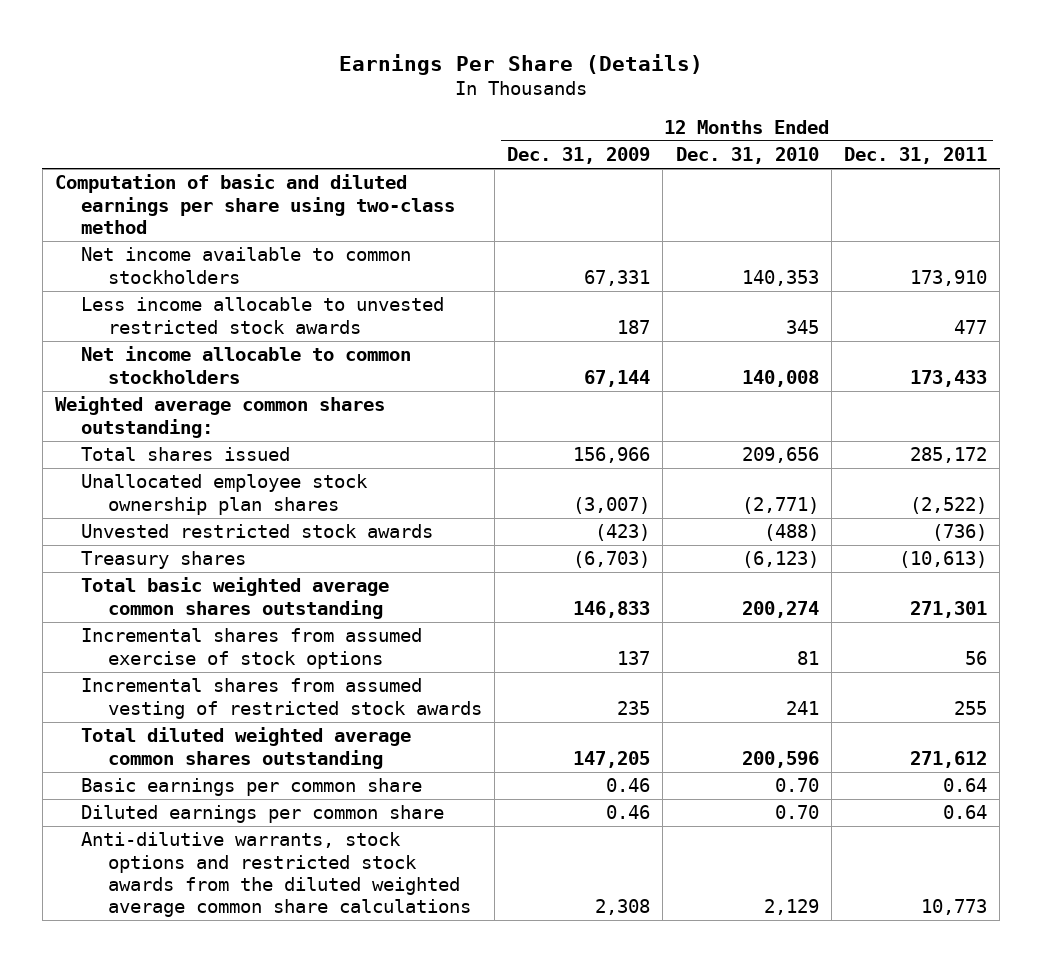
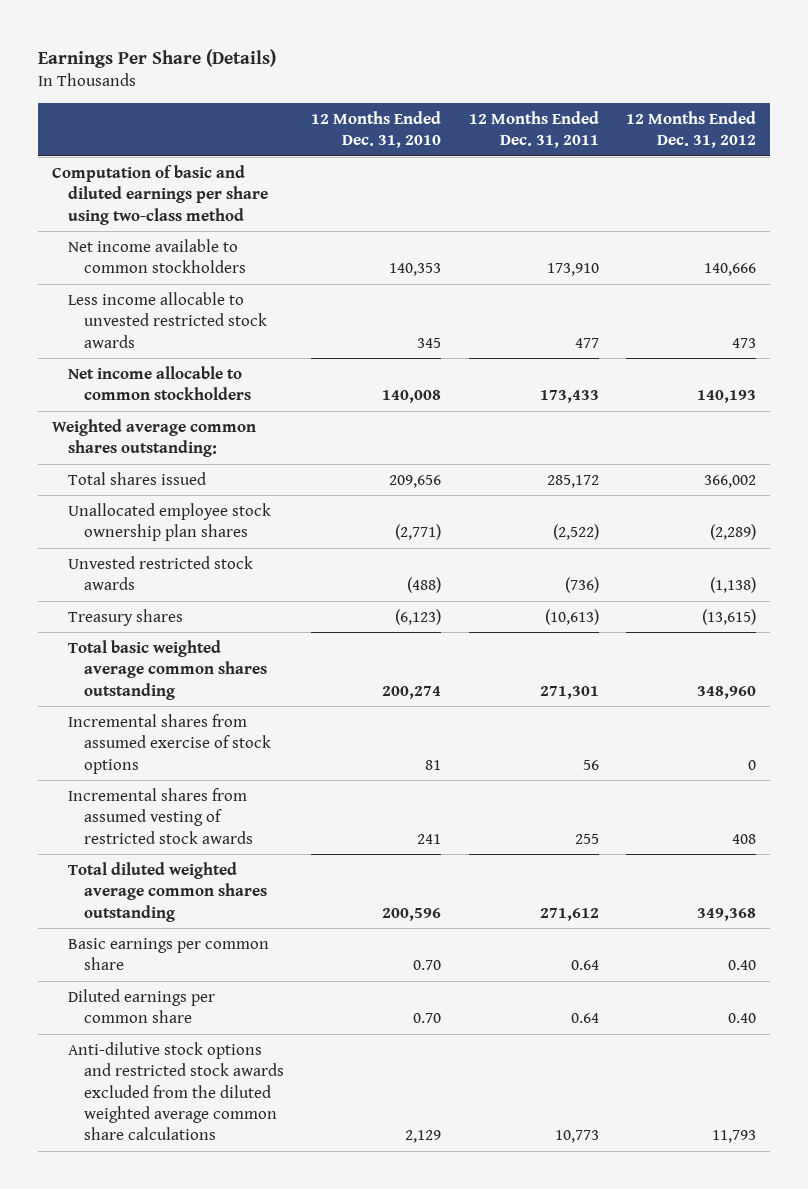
[507,147,651,165] Dec. 31, 2009 -> none
none -> [626,110,757,148] 12 Months Ended Dec. 31, 2012
[81,832,471,918] Anti-dilutive warrants, stock options and restricted stock awards from the diluted weighted average common share calculations -> [68,1041,284,1141] Anti-dilutive stock options and restricted stock awards excluded from the diluted weighted average common share calculations

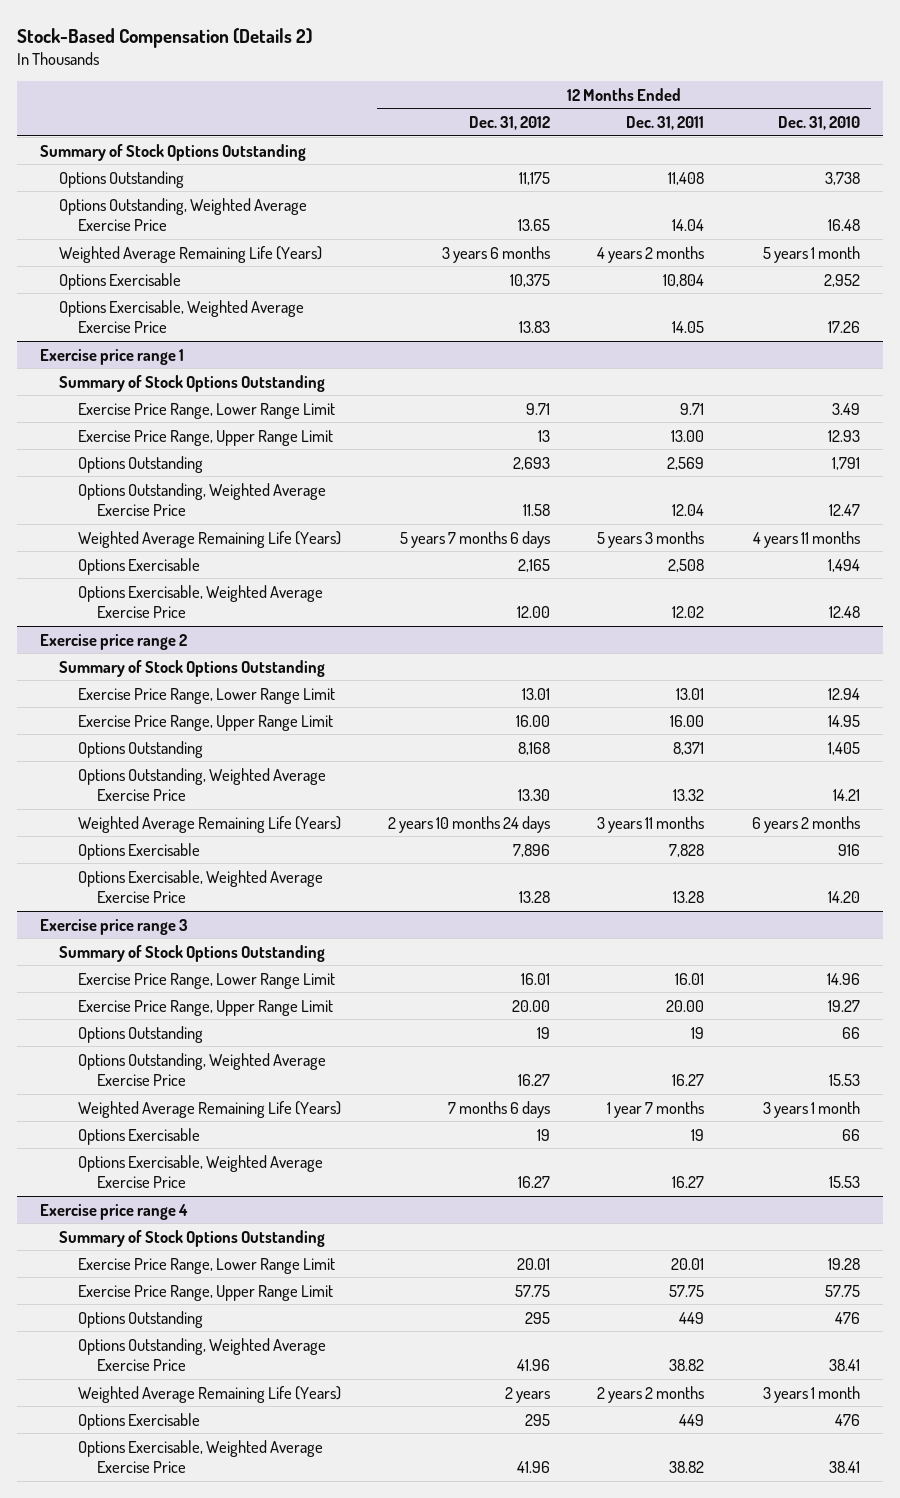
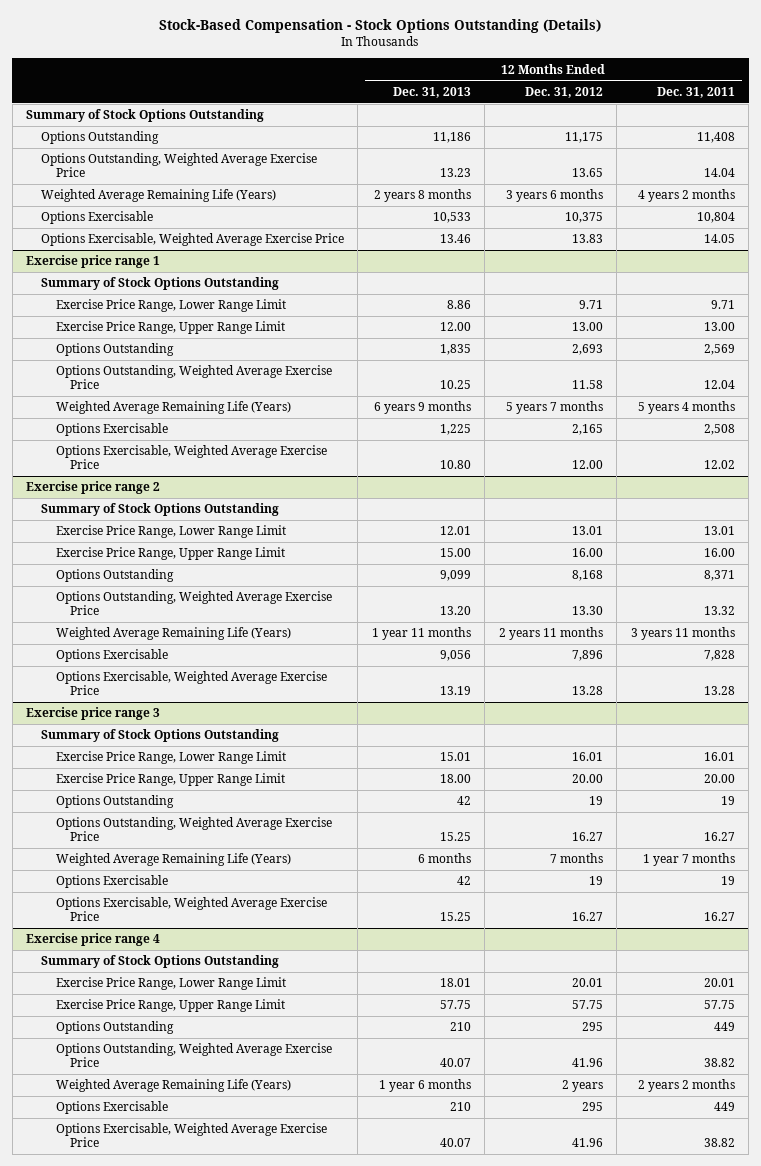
[16,27,312,48] Stock-Based Compensation (Details 2) -> [159,19,602,34] Stock-Based Compensation - Stock Options Outstanding (Details)
[777,116,860,131] Dec. 31, 2010 -> none
none -> [392,86,471,98] Dec. 31, 2013
[538,429,551,442] 13 -> [571,322,603,332] 13.00
[400,530,551,548] 5 years 7 months 6 days -> [505,401,603,415] 5 years 7 months
[597,530,705,548] 5 years 3 months -> [637,401,735,415] 5 years 4 months
[388,815,551,833] 2 years 10 months 24 days -> [498,627,603,641] 2 years 11 months
[448,1100,551,1118] 7 months 6 days -> [549,853,603,864] 7 months

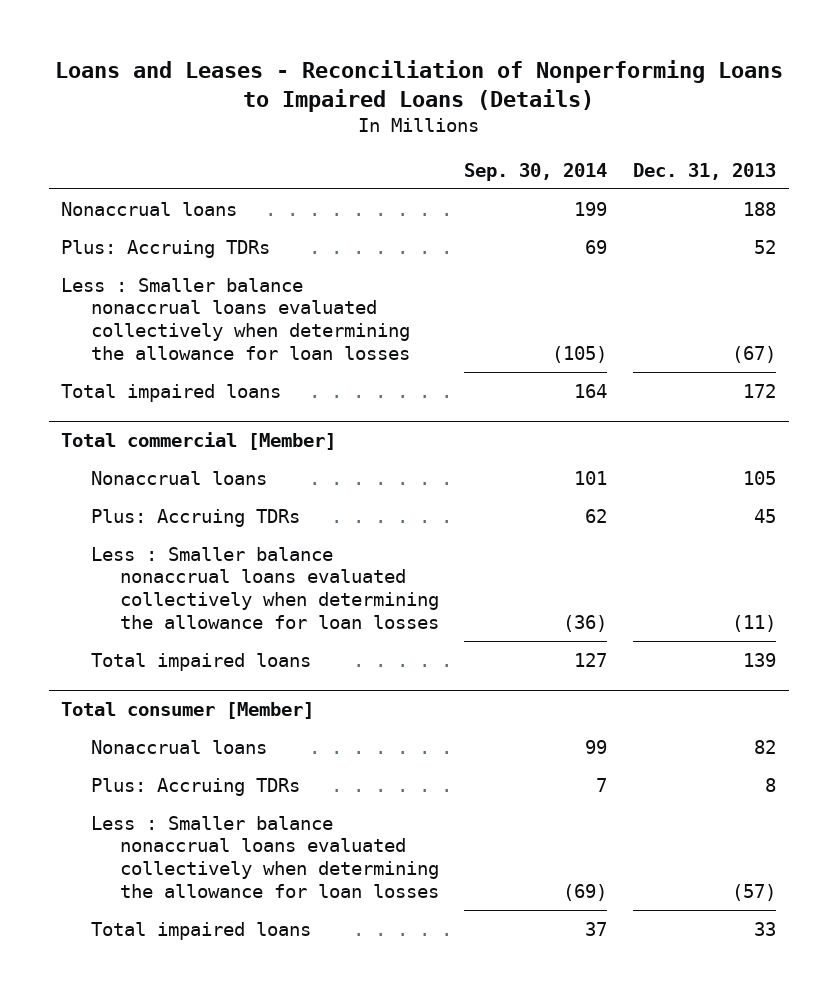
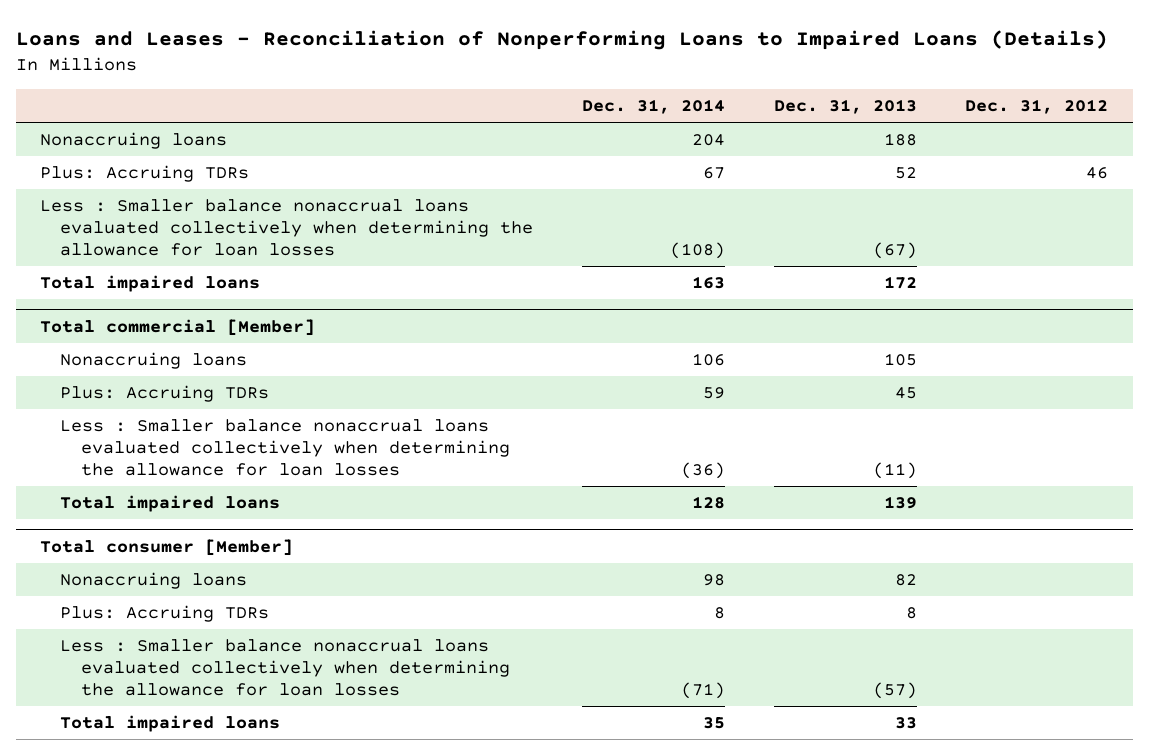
[464,162,608,181] Sep. 30, 2014 -> none
none -> [582,98,726,114] Dec. 31, 2014
none -> [965,98,1109,114] Dec. 31, 2012
[61,201,238,216] Nonaccrual loans -> [40,132,228,150] Nonaccruing loans
[90,470,267,485] Nonaccrual loans -> [60,352,248,370] Nonaccruing loans
[90,739,267,754] Nonaccrual loans -> [60,572,248,590] Nonaccruing loans

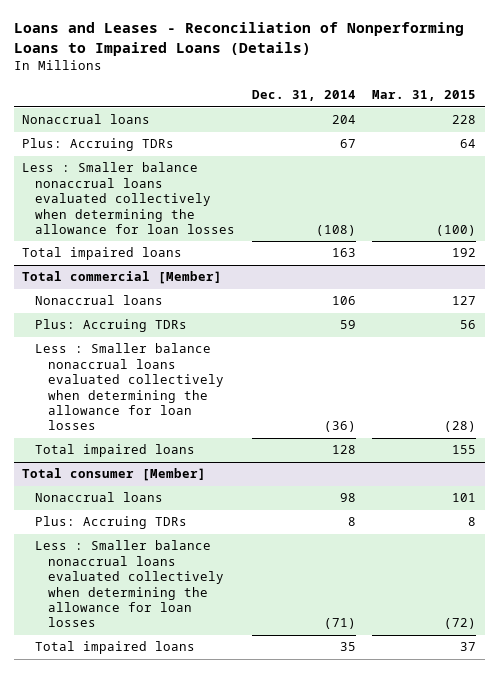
[773,98,917,114] Dec. 31, 2013 -> none
[965,98,1109,114] Dec. 31, 2012 -> none
none -> [372,90,477,102] Mar. 31, 2015
[40,132,228,150] Nonaccruing loans -> [22,114,151,125] Nonaccrual loans
[60,352,248,370] Nonaccruing loans -> [35,295,164,306] Nonaccrual loans
[60,572,248,590] Nonaccruing loans -> [35,492,164,503] Nonaccrual loans

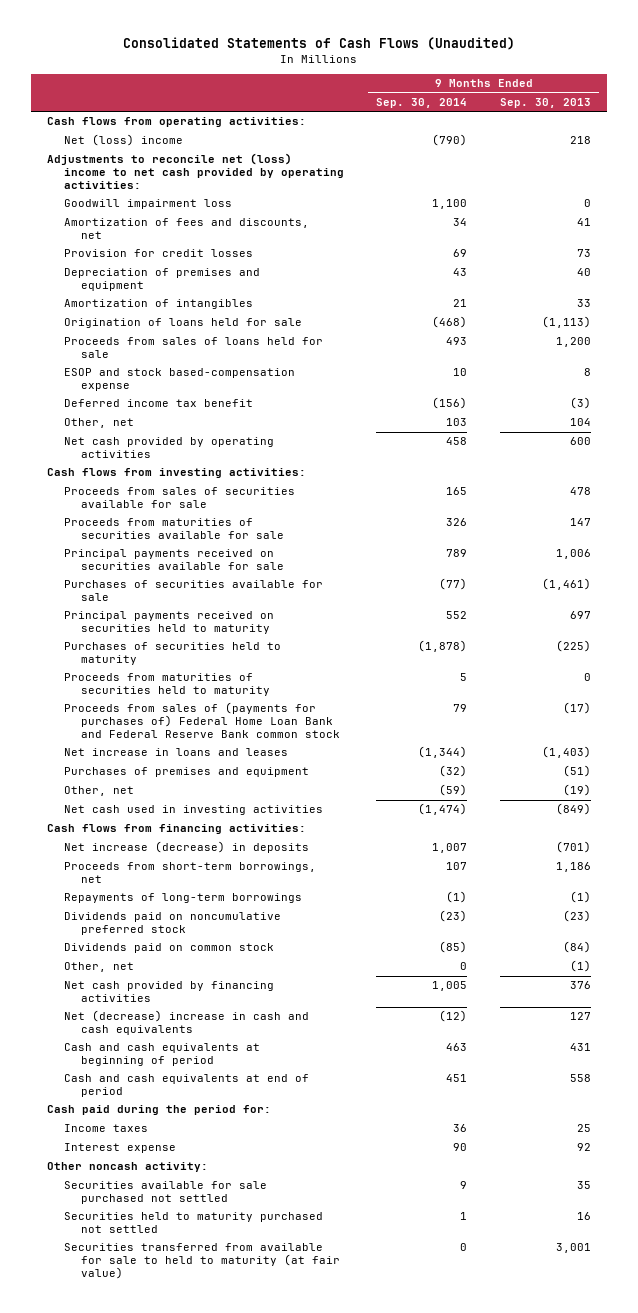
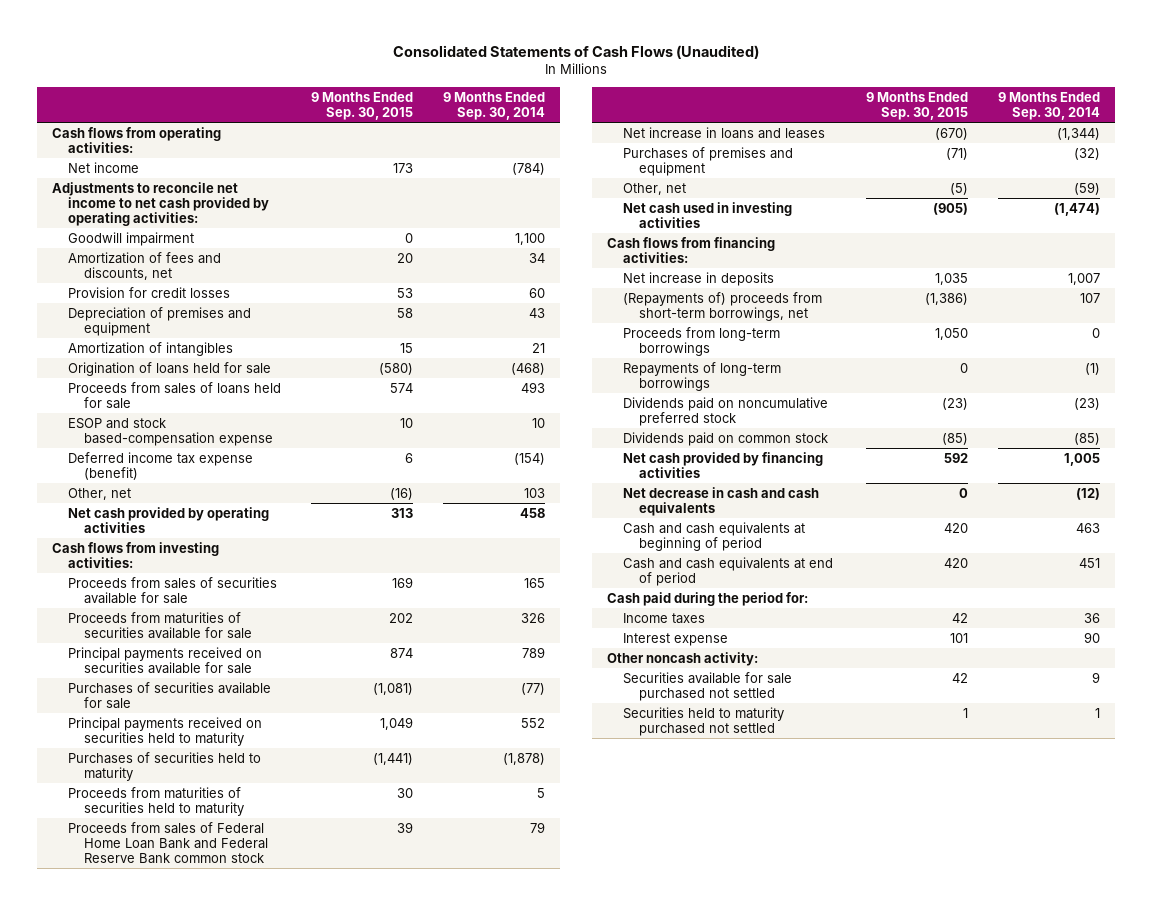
[499,98,591,109] Sep. 30, 2013 -> none
none -> [311,91,414,120] 9 Months Ended Sep. 30, 2015
[63,134,183,147] Net (loss) income -> [68,161,140,173] Net income
[432,134,468,147] (790) -> [512,162,546,175] (784)
[47,153,344,189] Adjustments to reconcile net (loss) income to net cash provided by operating activities: -> [51,181,270,227] Adjustments to reconcile net income to net cash provided by operating activities:
[63,199,232,210] Goodwill impairment loss -> [68,231,195,246] Goodwill impairment
[453,249,468,258] 69 -> [529,287,546,298] 60
[63,399,253,408] Deferred income tax benefit -> [68,451,254,480] Deferred income tax expense (benefit)
[432,397,468,410] (156) -> [514,452,546,465] (154)
[63,702,340,738] Proceeds from sales of (payments for purchases of) Federal Home Loan Bank and Federal Reserve Bank common stock -> [68,821,269,865] Proceeds from sales of Federal Home Loan Bank and Federal Reserve Bank common stock
[63,841,309,854] Net increase (decrease) in deposits -> [623,271,775,286] Net increase in deposits
[63,862,316,884] Proceeds from short-term borrowings, net -> [623,291,823,321] (Repayments of) proceeds from short-term borrowings, net
none -> [623,326,781,356] Proceeds from long-term borrowings
[63,962,134,973] Other, net -> none
[63,1010,309,1036] Net (decrease) increase in cash and cash equivalents -> [623,486,820,516] Net decrease in cash and cash equivalents
[63,1243,340,1279] Securities transferred from available for sale to held to maturity (at fair value) -> none

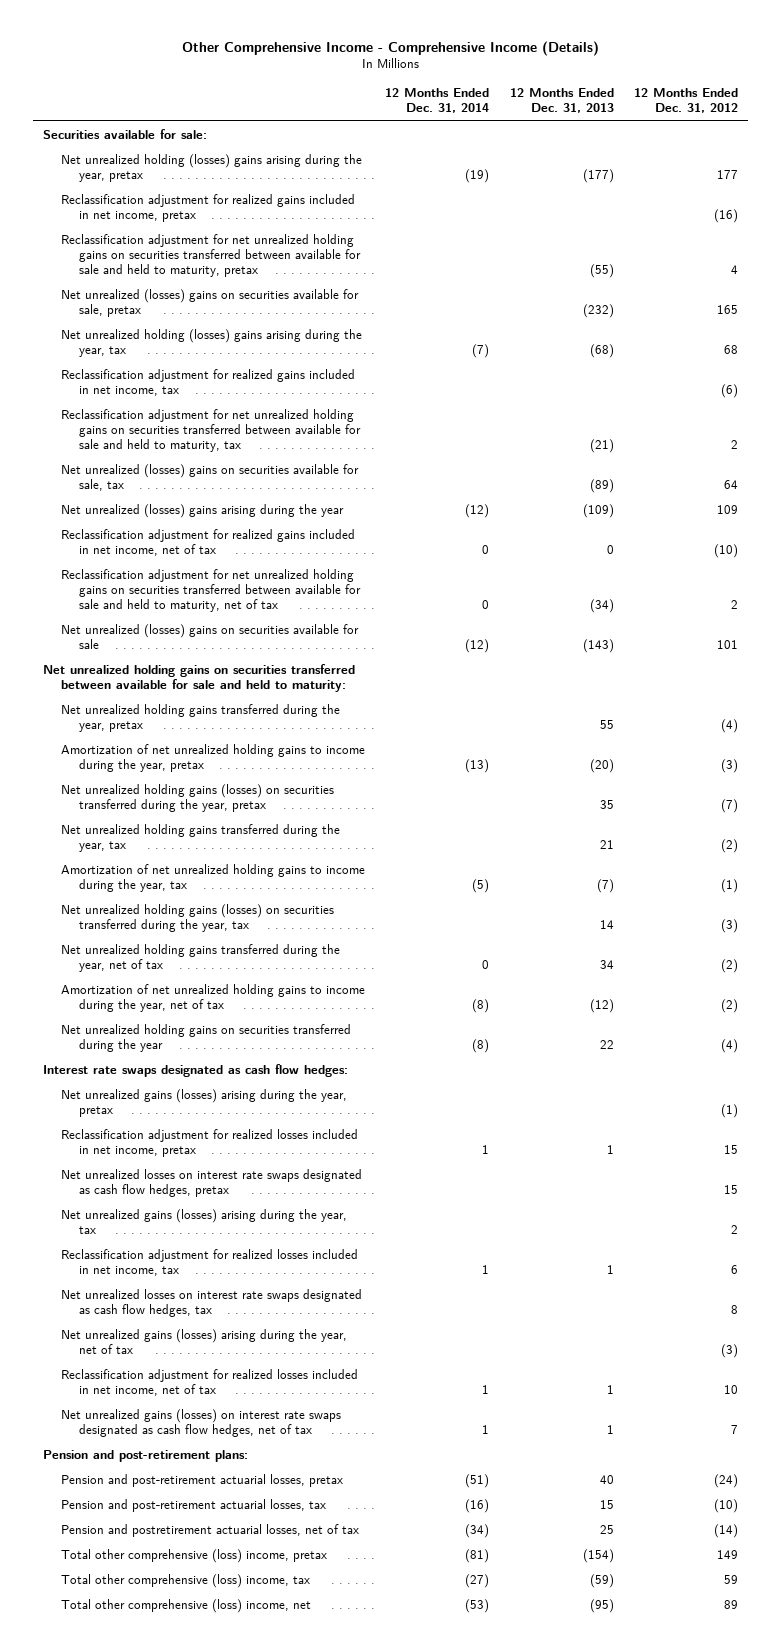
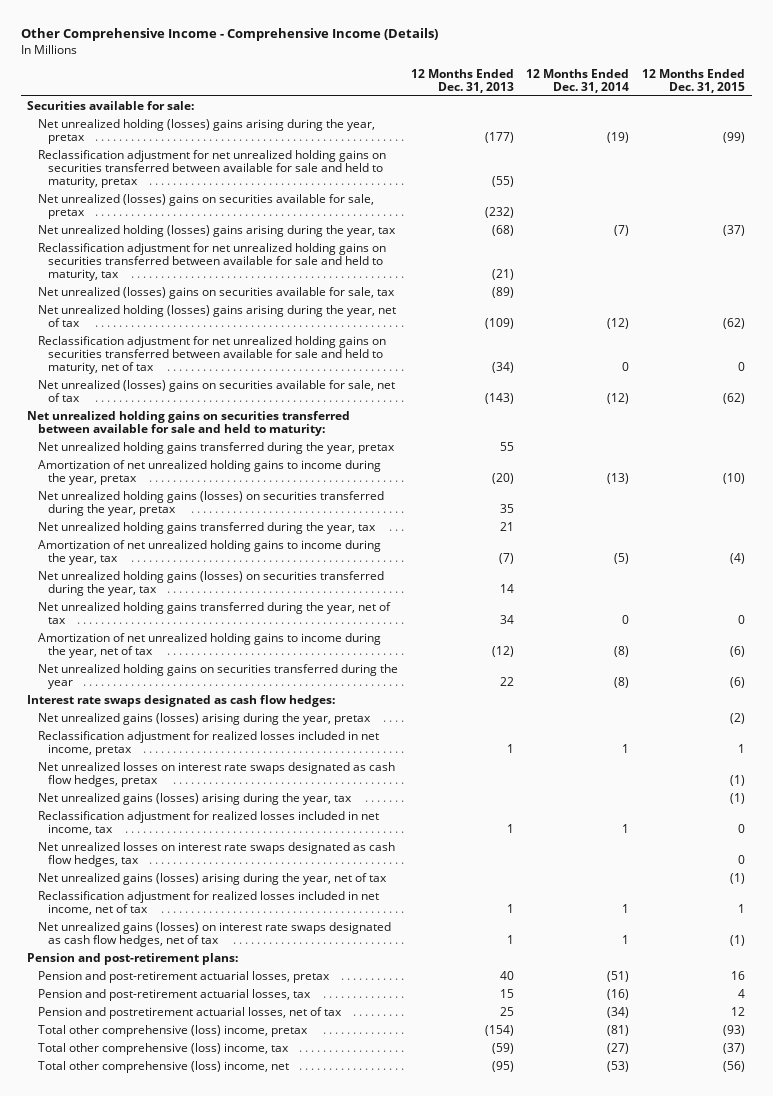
[634,88,739,114] 12 Months Ended Dec. 31, 2012 -> none
none -> [642,68,746,93] 12 Months Ended Dec. 31, 2015
[61,193,356,222] Reclassification adjustment for realized gains included in net income, pretax -> none
[61,368,356,396] Reclassification adjustment for realized gains included in net income, tax -> none
[61,528,356,556] Reclassification adjustment for realized gains included in net income, net of tax -> none
[61,503,345,518] Net unrealized (losses) gains arising during the year -> [37,304,396,327] Net unrealized holding (losses) gains arising during the year, net of tax
[61,623,360,649] Net unrealized (losses) gains on securities available for sale -> [37,379,395,402] Net unrealized (losses) gains on securities available for sale, net of tax

